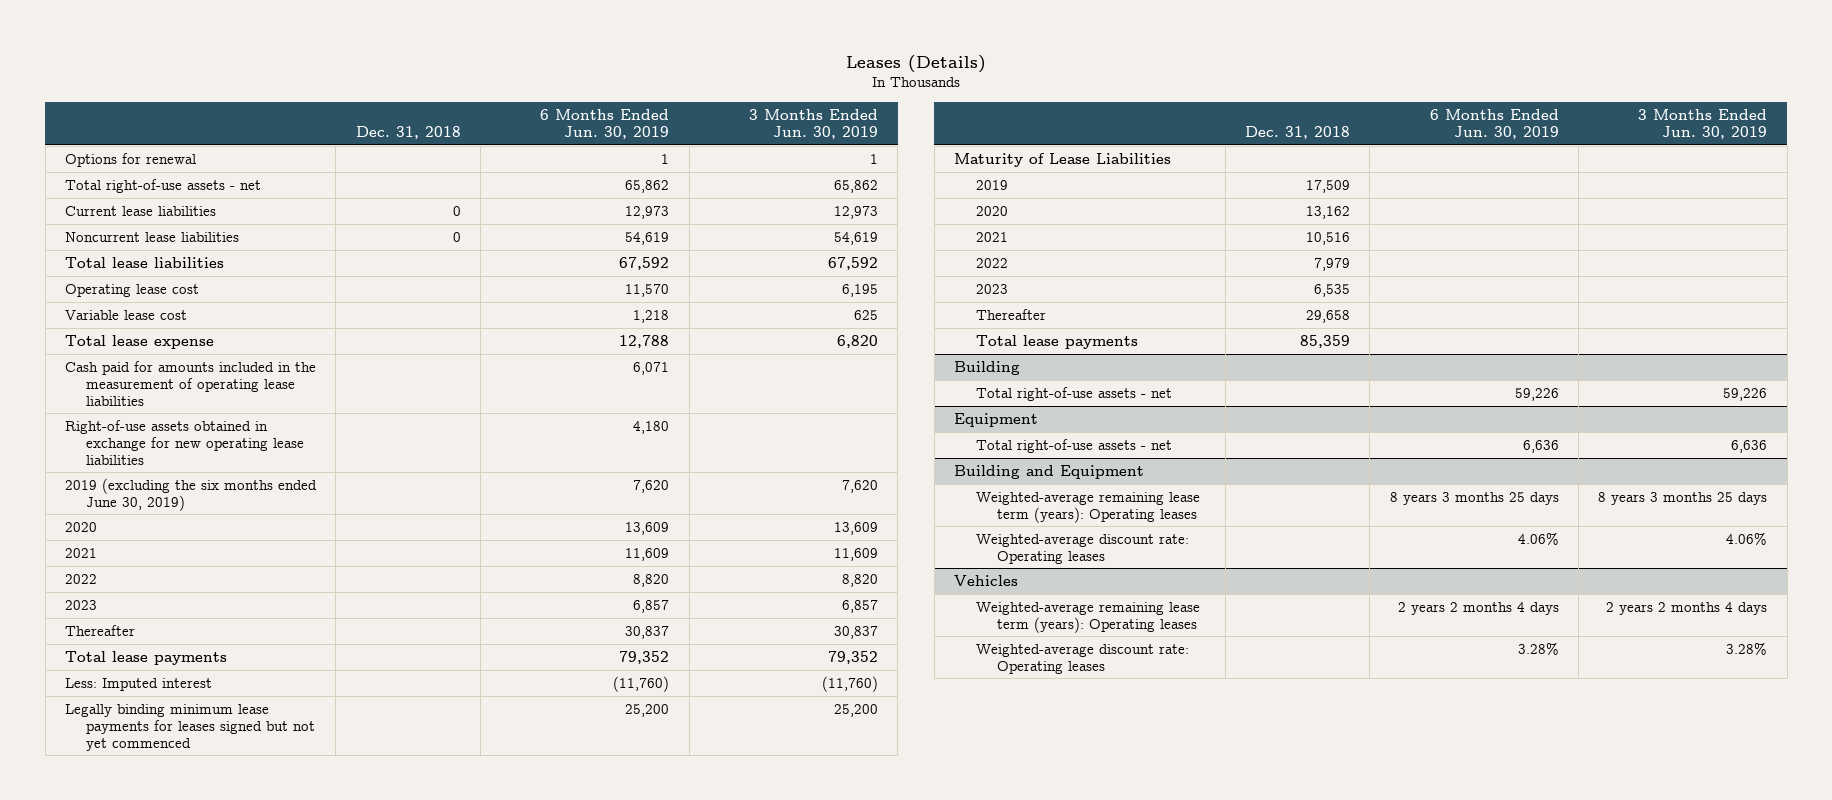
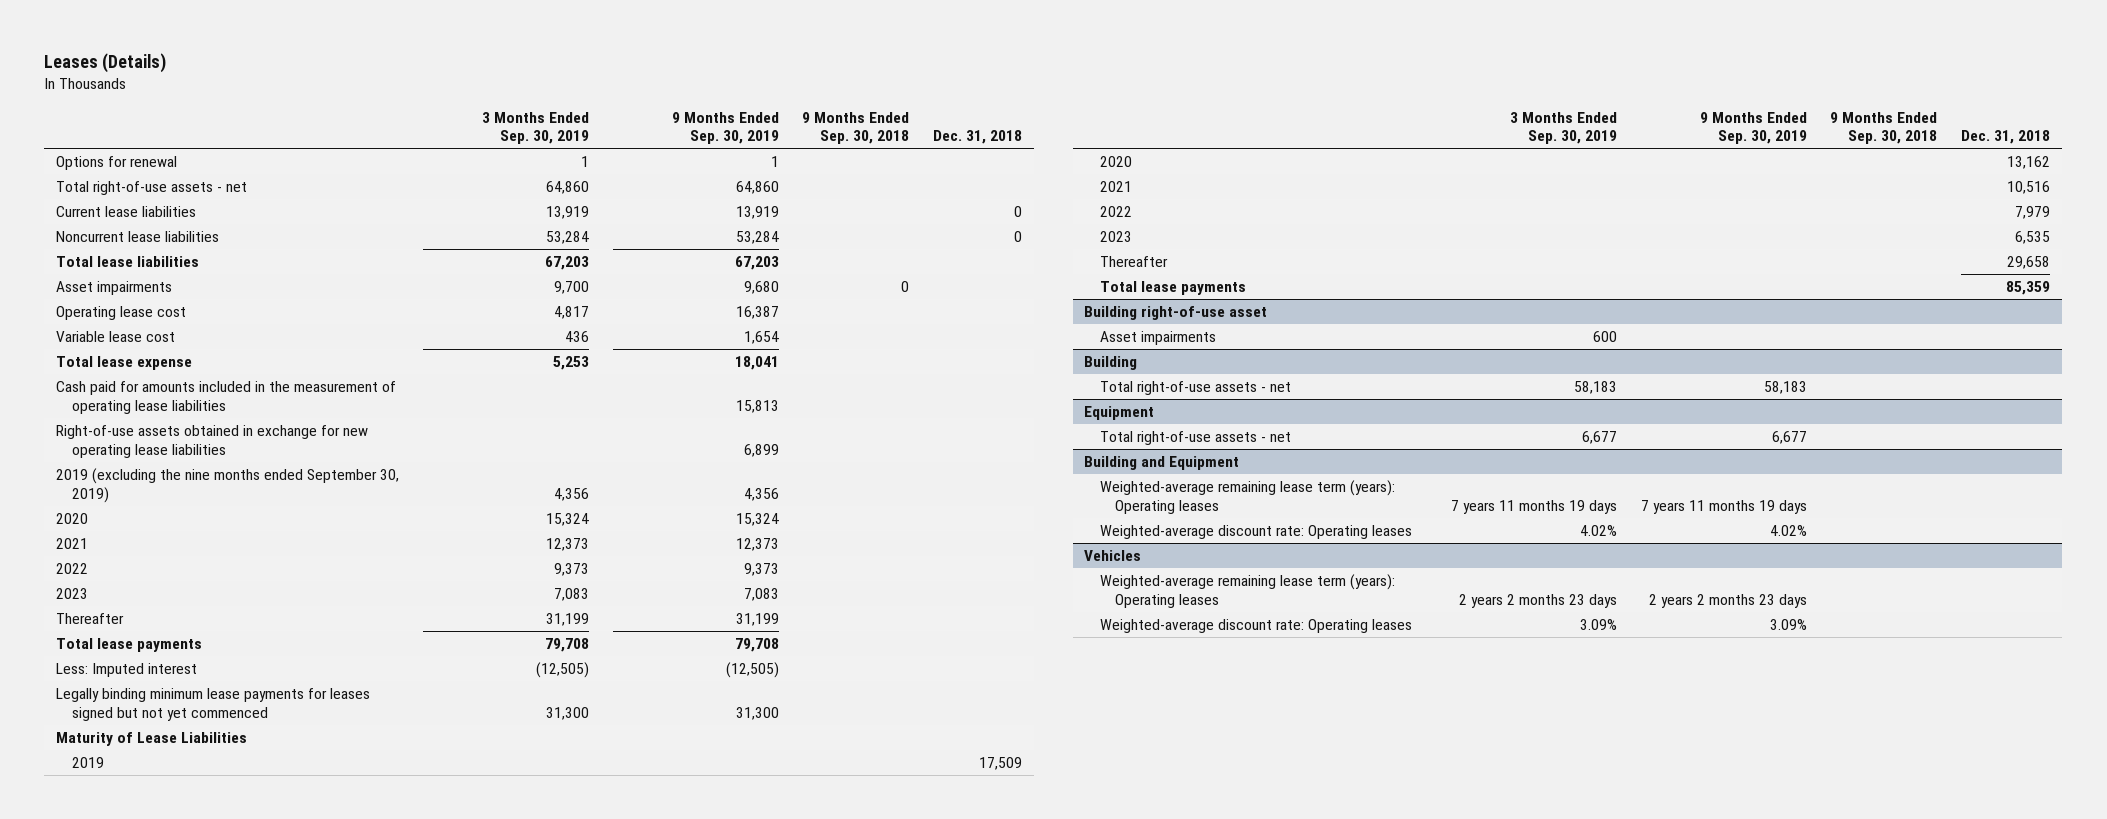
[540,108,670,139] 6 Months Ended Jun. 30, 2019 -> none
[748,108,878,139] 3 Months Ended Jun. 30, 2019 -> none
none -> [482,111,590,145] 3 Months Ended Sep. 30, 2019
none -> [671,111,779,145] 9 Months Ended Sep. 30, 2019
none -> [802,111,910,145] 9 Months Ended Sep. 30, 2018
none -> [56,281,173,296] Asset impairments
[64,477,317,511] 2019 (excluding the six months ended June 30, 2019) -> [56,468,400,503] 2019 (excluding the nine months ended September 30, 2019)
none -> [1084,306,1268,321] Building right-of-use asset
none -> [1099,331,1216,346] Asset impairments

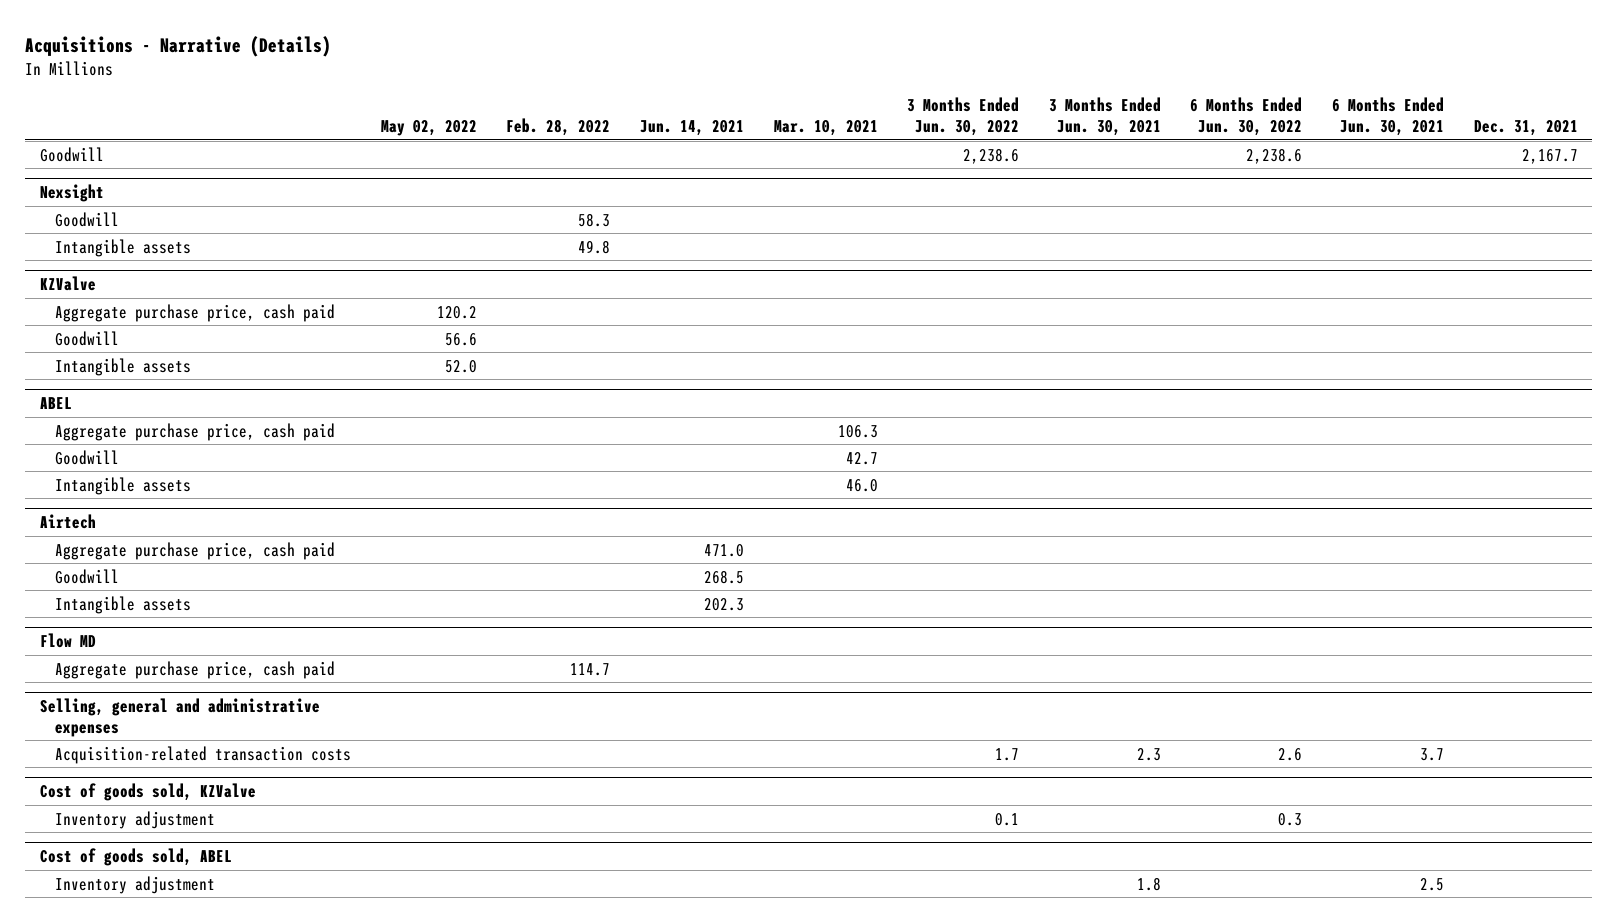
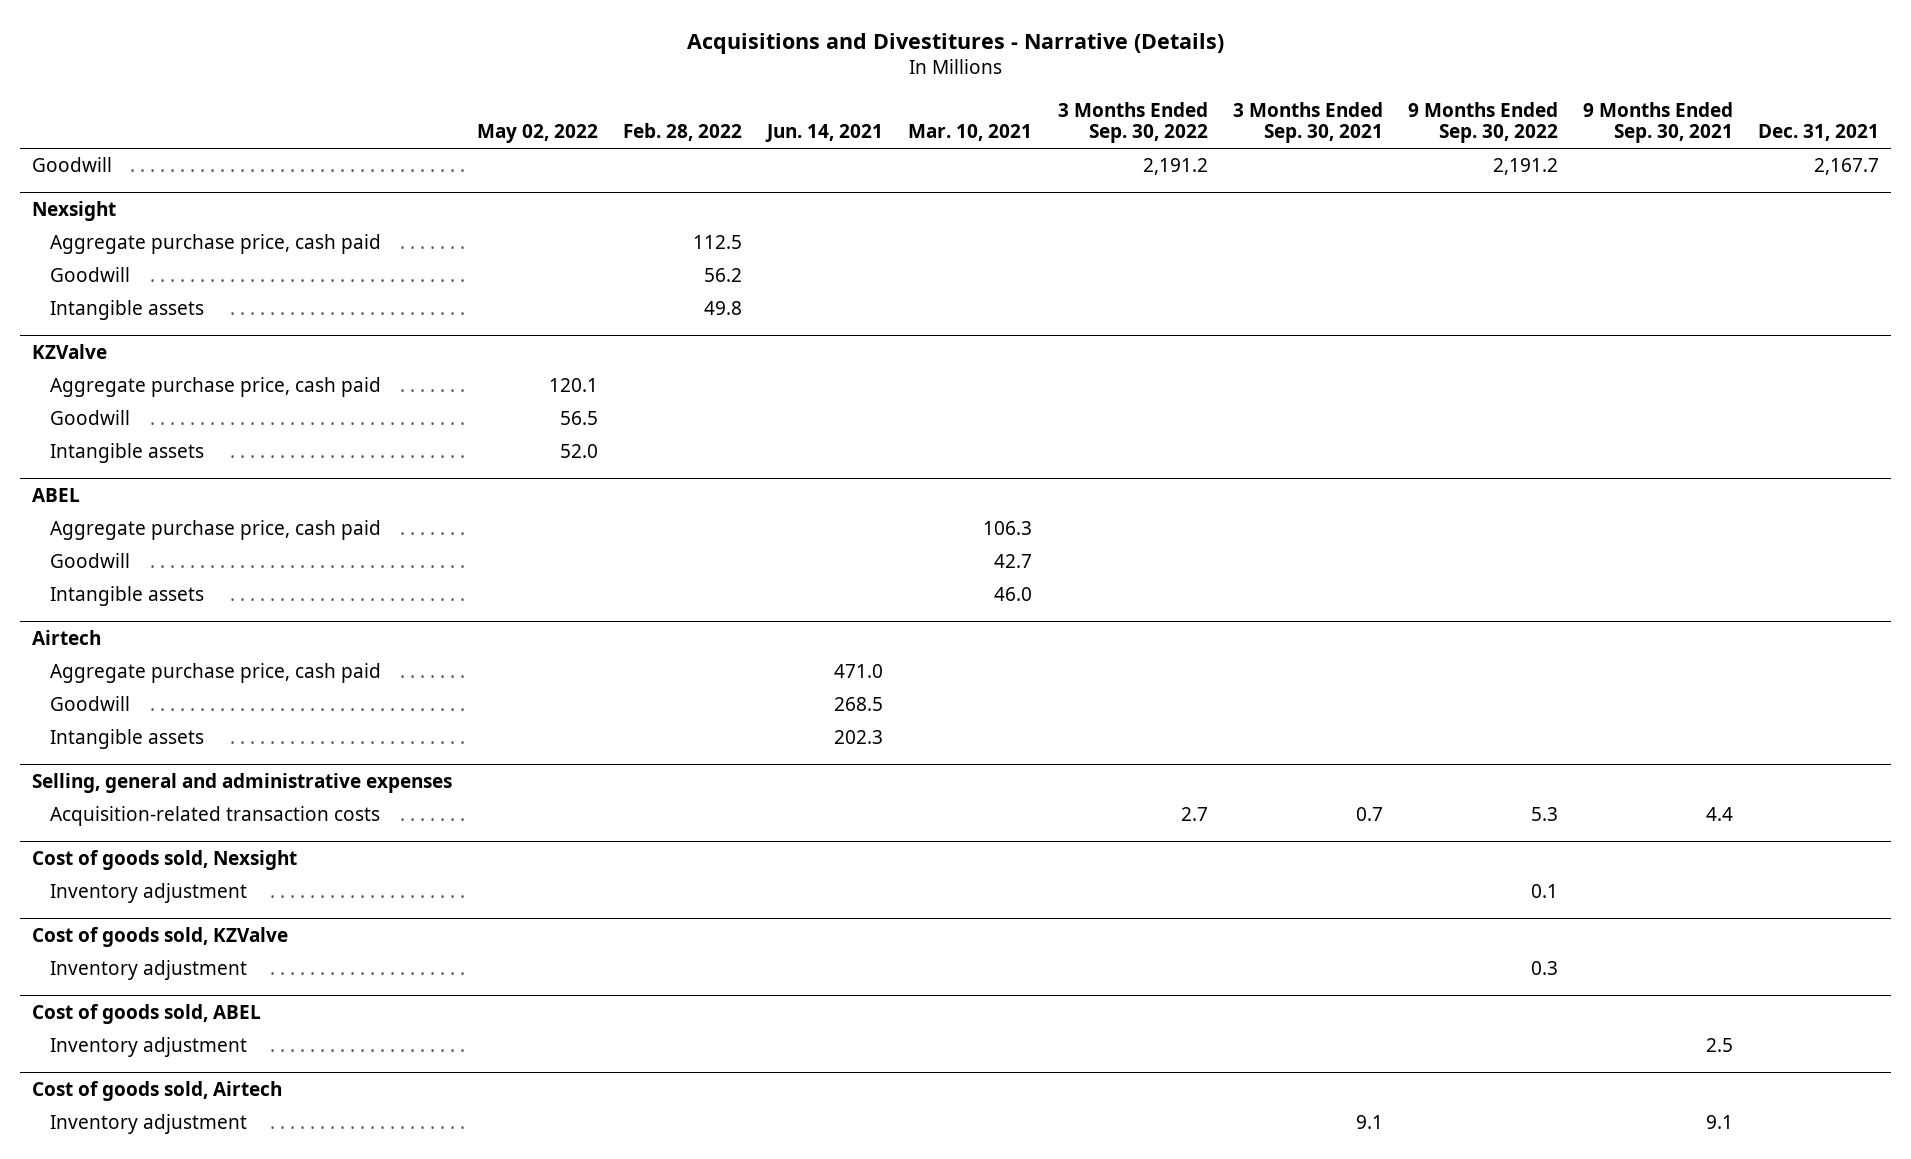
[25,35,332,57] Acquisitions - Narrative (Details) -> [686,33,1224,55] Acquisitions and Divestitures - Narrative (Details)
[907,97,1020,136] 3 Months Ended Jun. 30, 2022 -> none
[1048,97,1161,136] 3 Months Ended Jun. 30, 2021 -> none
[1190,97,1303,136] 6 Months Ended Jun. 30, 2022 -> none
[1331,97,1444,136] 6 Months Ended Jun. 30, 2021 -> none
none -> [1057,101,1208,144] 3 Months Ended Sep. 30, 2022
none -> [1232,101,1383,144] 3 Months Ended Sep. 30, 2021
none -> [1407,101,1558,144] 9 Months Ended Sep. 30, 2022
none -> [1582,101,1733,144] 9 Months Ended Sep. 30, 2021
none -> [49,234,381,255] Aggregate purchase price, cash paid
[578,212,611,227] 58.3 -> [704,268,743,283] 56.2
[436,305,477,319] 120.2 -> [549,378,599,393] 120.1
[444,332,477,346] 56.6 -> [560,411,599,426] 56.5
[40,632,97,648] Flow MD -> none
[55,660,336,679] Aggregate purchase price, cash paid -> none
none -> [32,850,298,871] Cost of goods sold, Nexsight
none -> [49,883,247,904] Inventory adjustment
none -> [32,1081,283,1102] Cost of goods sold, Airtech
none -> [49,1114,247,1135] Inventory adjustment

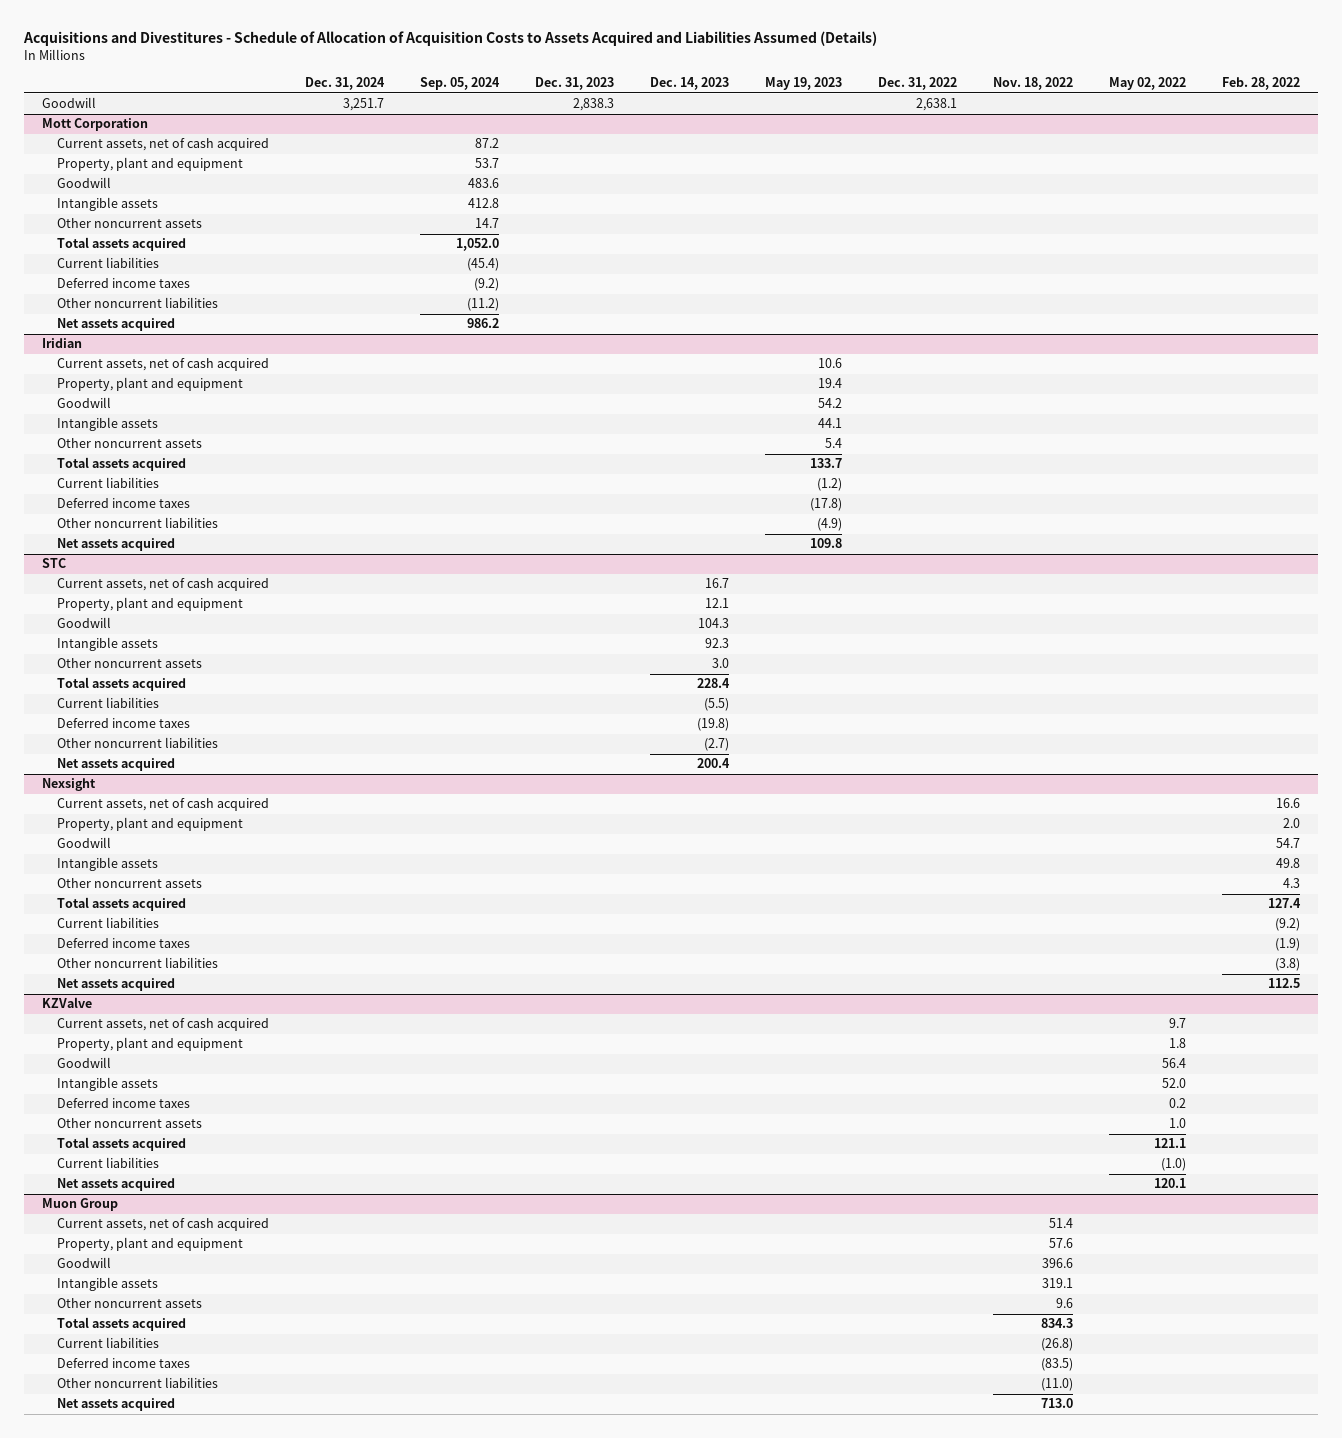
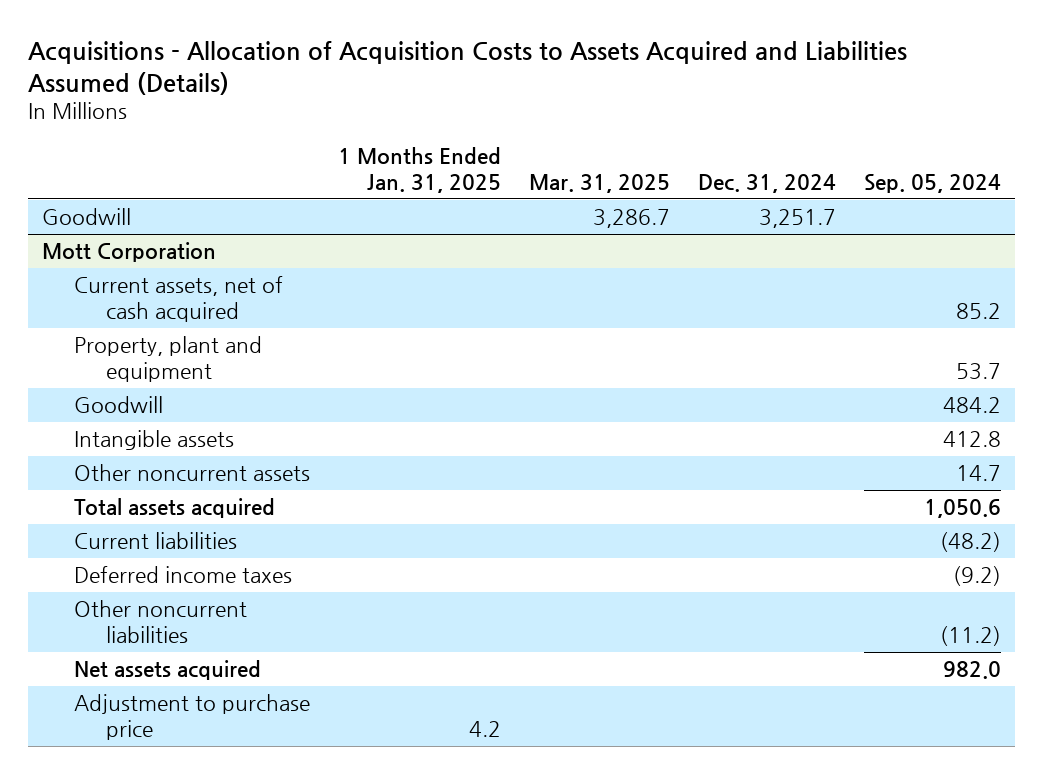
[23,31,878,47] Acquisitions and Divestitures - Schedule of Allocation of Acquisition Costs to Assets Acquired and Liabilities Assumed (Details) -> [27,41,907,95] Acquisitions - Allocation of Acquisition Costs to Assets Acquired and Liabilities Assumed (Details)
[534,77,614,91] Dec. 31, 2023 -> none
[649,77,729,91] Dec. 14, 2023 -> none
[764,77,842,91] May 19, 2023 -> none
[877,77,957,91] Dec. 31, 2022 -> none
[993,77,1074,91] Nov. 18, 2022 -> none
[1109,77,1187,91] May 02, 2022 -> none
[1222,77,1301,91] Feb. 28, 2022 -> none
none -> [337,146,501,193] 1 Months Ended Jan. 31, 2025
none -> [528,173,670,193] Mar. 31, 2025
[474,138,499,149] 87.2 -> [955,303,1001,320] 85.2
[467,178,499,189] 483.6 -> [942,397,1001,414] 484.2
[455,238,499,252] 1,052.0 -> [923,499,1001,519] 1,050.6
[466,258,499,272] (45.4) -> [939,532,1001,553] (48.2)
[42,338,83,349] Iridian -> none
[56,358,269,372] Current assets, net of cash acquired -> none
[56,377,243,392] Property, plant and equipment -> none
[56,397,111,409] Goodwill -> none
[56,417,158,432] Intangible assets -> none
[56,438,202,449] Other noncurrent assets -> none
[56,457,186,472] Total assets acquired -> none
[56,477,159,489] Current liabilities -> none
[56,498,190,509] Deferred income taxes -> none
[56,517,218,529] Other noncurrent liabilities -> none
[56,538,175,552] Net assets acquired -> none
[42,558,67,569] STC -> none
[56,578,269,592] Current assets, net of cash acquired -> none
[56,597,243,612] Property, plant and equipment -> none
[56,617,111,629] Goodwill -> none
[56,637,158,652] Intangible assets -> none
[56,658,202,669] Other noncurrent assets -> none
[56,677,186,692] Total assets acquired -> none
[56,697,159,709] Current liabilities -> none
[56,718,190,729] Deferred income taxes -> none
[56,737,218,749] Other noncurrent liabilities -> none
[56,758,175,772] Net assets acquired -> none
[42,778,97,792] Nexsight -> none
[56,798,269,812] Current assets, net of cash acquired -> none
[56,817,243,832] Property, plant and equipment -> none
[56,837,111,849] Goodwill -> none
[56,857,158,872] Intangible assets -> none
[56,878,202,889] Other noncurrent assets -> none
[56,897,186,912] Total assets acquired -> none
[56,917,159,929] Current liabilities -> none
[56,938,190,949] Deferred income taxes -> none
[56,957,218,969] Other noncurrent liabilities -> none
[56,978,175,992] Net assets acquired -> none
[42,997,93,1009] KZValve -> none
[56,1018,269,1032] Current assets, net of cash acquired -> none
[56,1037,243,1052] Property, plant and equipment -> none
[56,1057,111,1069] Goodwill -> none
[56,1077,158,1092] Intangible assets -> none
[56,1098,190,1109] Deferred income taxes -> none
[56,1118,202,1129] Other noncurrent assets -> none
[56,1137,186,1152] Total assets acquired -> none
[56,1157,159,1169] Current liabilities -> none
[56,1178,175,1192] Net assets acquired -> none
[42,1198,119,1212] Muon Group -> none
[56,1218,269,1232] Current assets, net of cash acquired -> none
[56,1237,243,1252] Property, plant and equipment -> none
[56,1257,111,1269] Goodwill -> none
[56,1277,158,1292] Intangible assets -> none
[56,1298,202,1309] Other noncurrent assets -> none
[56,1317,186,1332] Total assets acquired -> none
[56,1337,159,1349] Current liabilities -> none
[56,1358,190,1369] Deferred income taxes -> none
[56,1377,218,1389] Other noncurrent liabilities -> none
[56,1398,175,1412] Net assets acquired -> none
[466,318,499,329] 986.2 -> [942,661,1001,680] 982.0
none -> [73,694,310,741] Adjustment to purchase price

